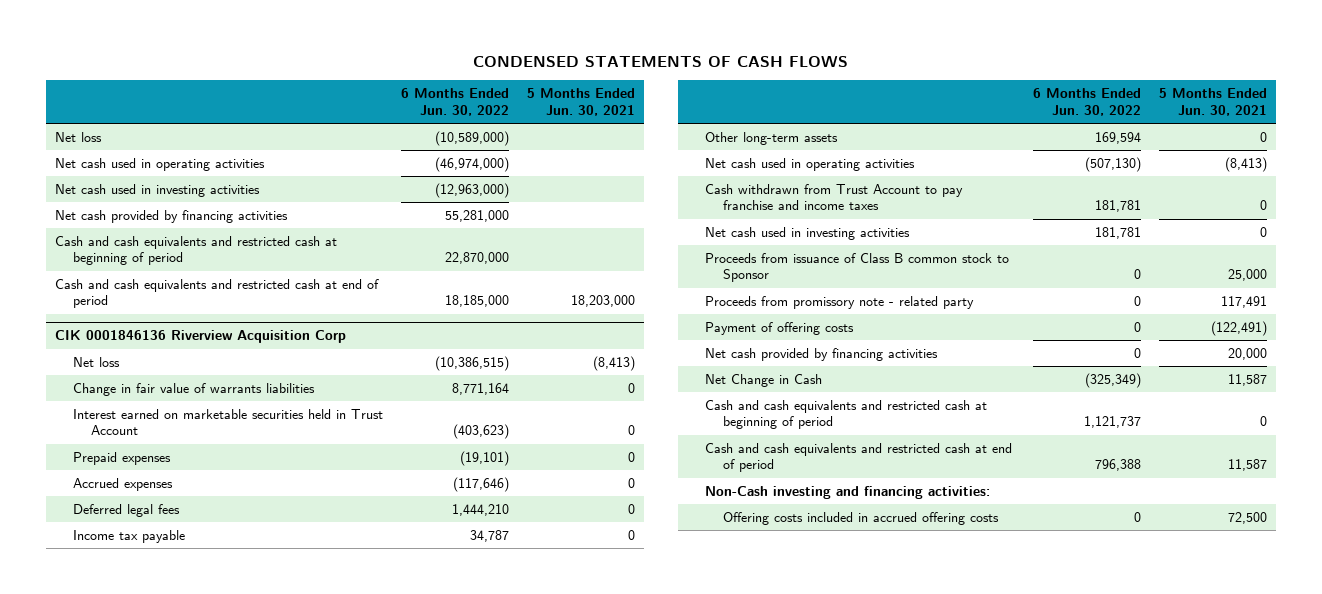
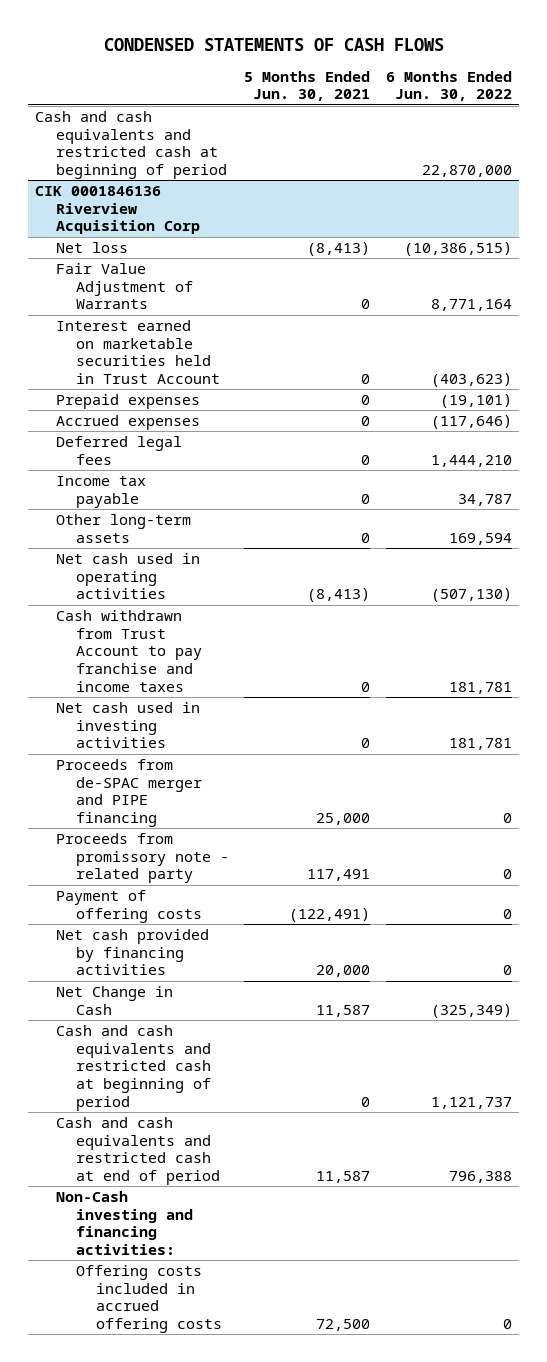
[55,131,103,142] Net loss -> none
[55,157,266,171] Net cash used in operating activities -> none
[55,183,261,197] Net cash used in investing activities -> none
[55,209,289,223] Net cash provided by financing activities -> none
[55,278,380,309] Cash and cash equivalents and restricted cash at end of period -> none
[73,382,316,396] Change in fair value of warrants liabilities -> [55,263,193,310] Fair Value Adjustment of Warrants
[704,252,1009,283] Proceeds from issuance of Class B common stock to Sponsor -> [55,759,202,828] Proceeds from de-SPAC merger and PIPE financing

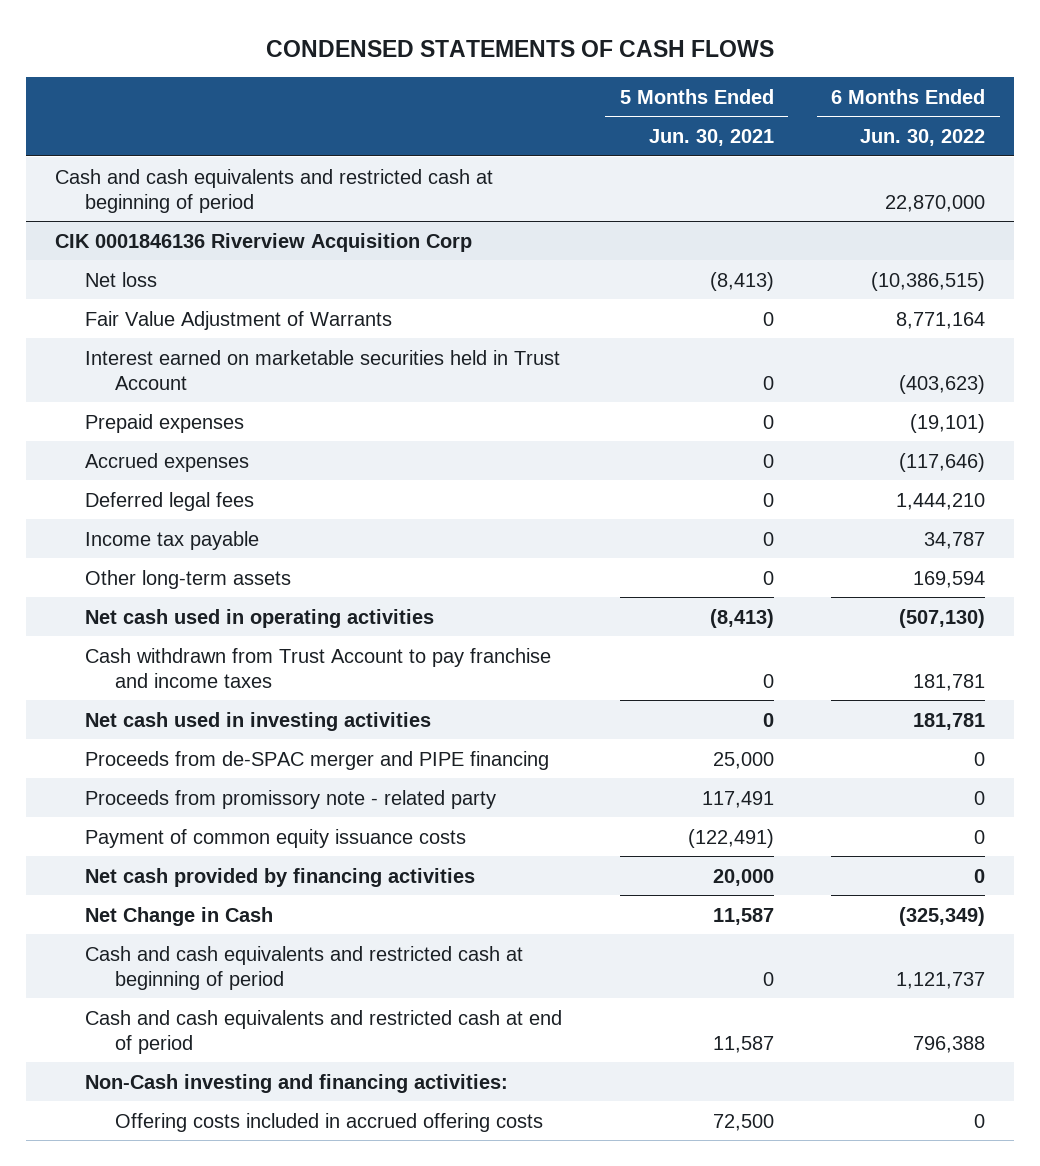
[55,890,202,923] Payment of offering costs -> [84,828,466,848] Payment of common equity issuance costs

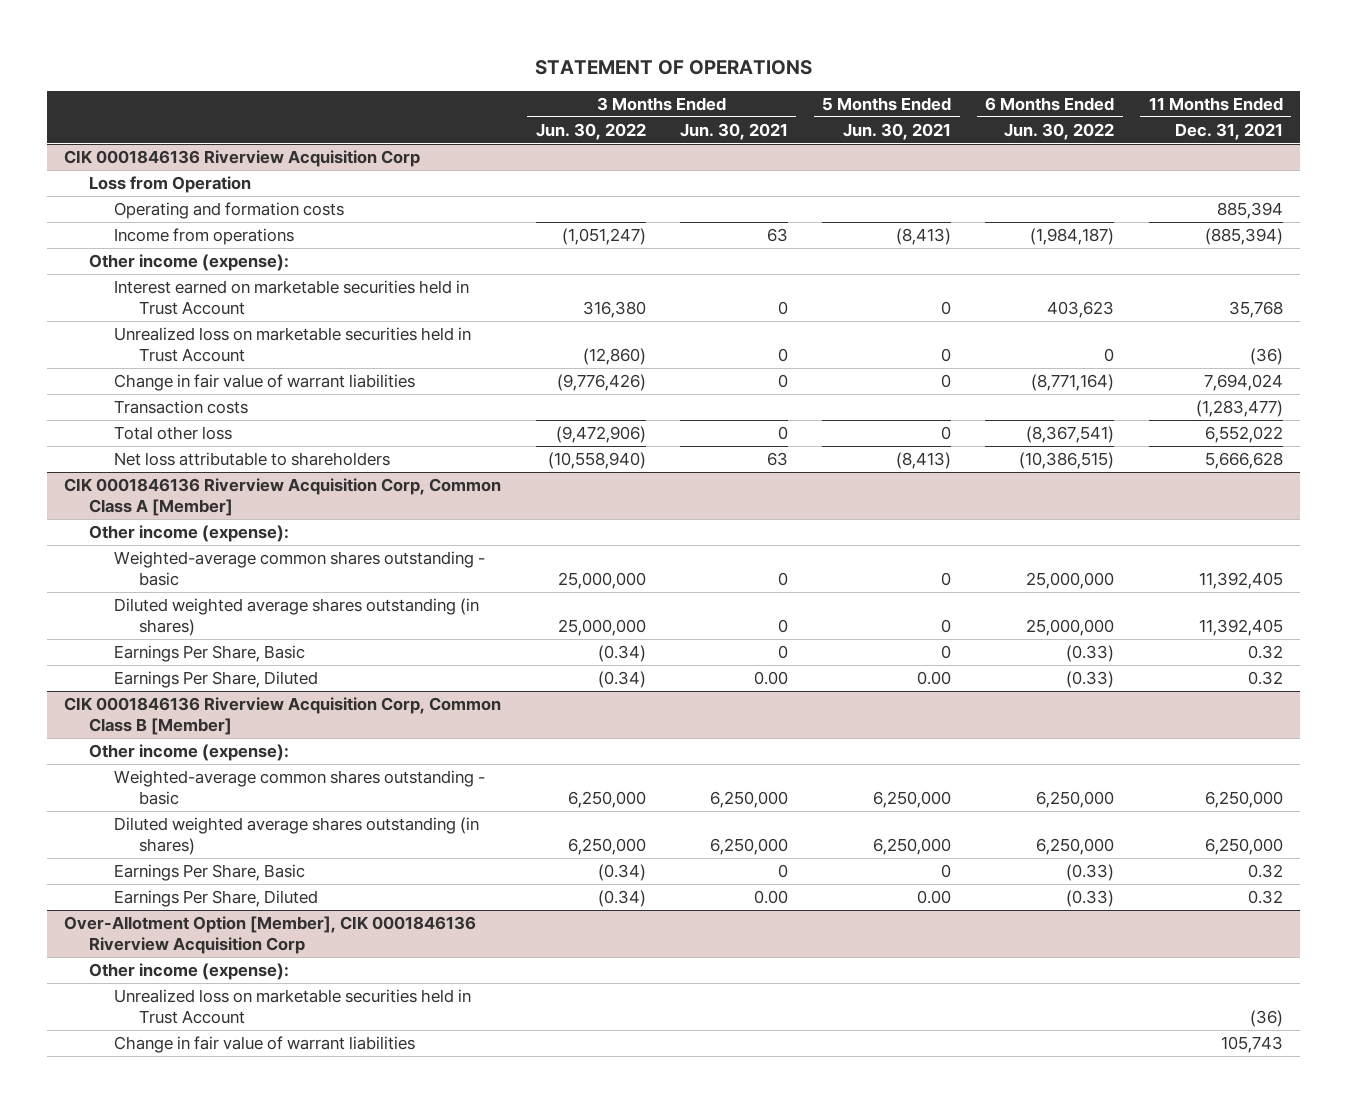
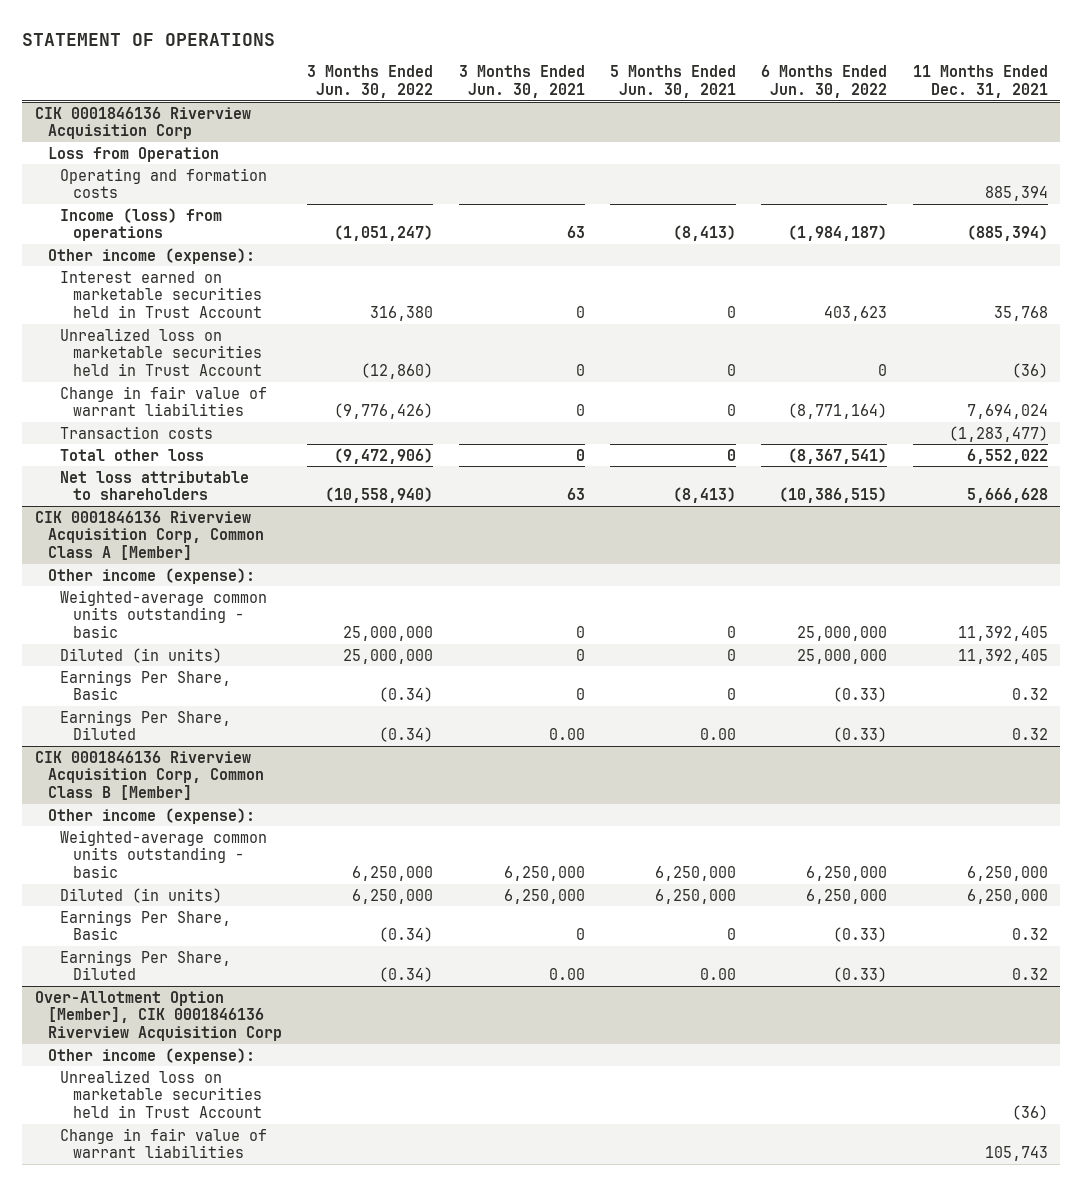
[114,227,295,245] Income from operations -> [60,207,223,242] Income (loss) from operations
[114,550,486,587] Weighted-average common shares outstanding - basic -> [60,589,268,639] Weighted-average common units outstanding - basic
[114,597,480,637] Diluted weighted average shares outstanding (in shares) -> [60,647,223,663] Diluted (in units)
[114,769,486,806] Weighted-average common shares outstanding - basic -> [60,829,268,879] Weighted-average common units outstanding - basic
[114,816,480,856] Diluted weighted average shares outstanding (in shares) -> [60,887,223,903] Diluted (in units)

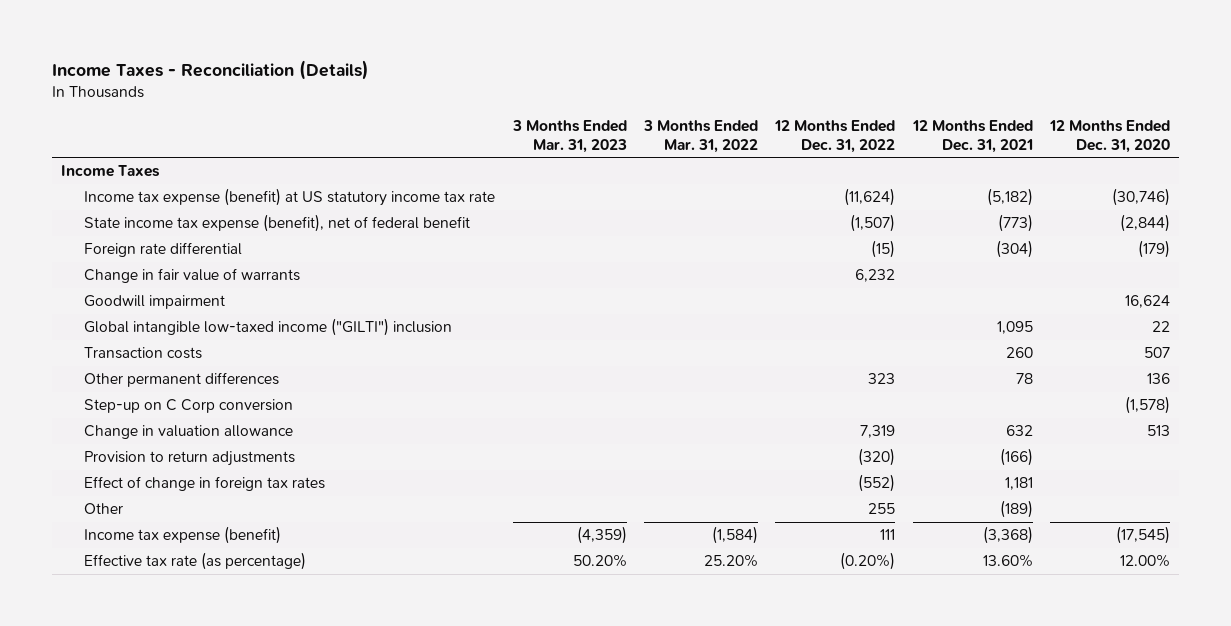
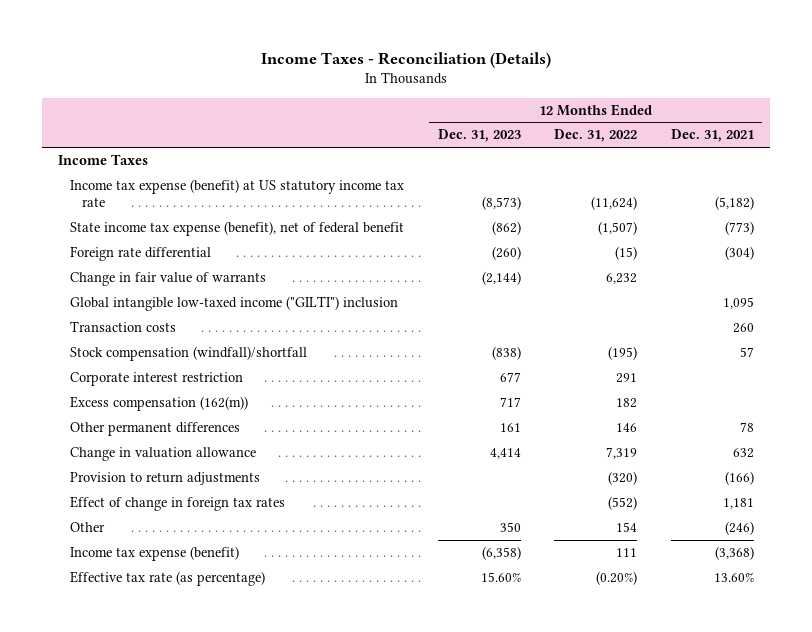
[511,119,627,153] 3 Months Ended Mar. 31, 2023 -> none
[642,119,758,153] 3 Months Ended Mar. 31, 2022 -> none
[1048,119,1170,153] 12 Months Ended Dec. 31, 2020 -> none
none -> [437,129,521,143] Dec. 31, 2023
[84,295,226,310] Goodwill impairment -> none
[84,399,294,414] Step-up on C Corp conversion -> none
none -> [70,346,308,362] Stock compensation (windfall)/shortfall
none -> [70,372,244,387] Corporate interest restriction
none -> [70,396,249,412] Excess compensation (162(m))
[868,373,896,385] 323 -> [616,423,638,433] 146
[868,503,896,515] 255 -> [616,522,638,533] 154
[999,500,1033,519] (189) -> [724,521,754,536] (246)

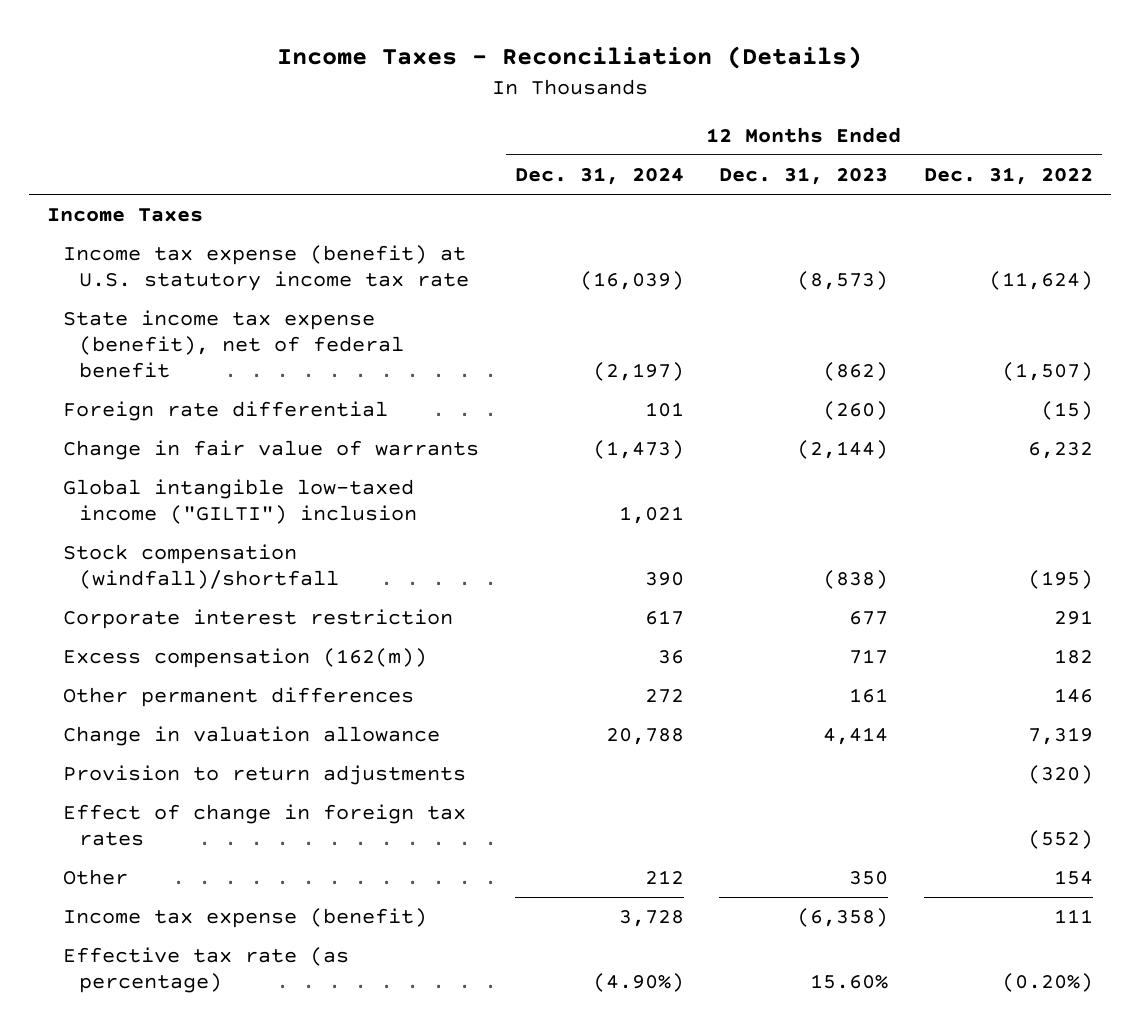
[670,129,754,143] Dec. 31, 2021 -> none
none -> [514,167,684,186] Dec. 31, 2024
[70,179,405,208] Income tax expense (benefit) at US statutory income tax rate -> [62,245,469,292] Income tax expense (benefit) at U.S. statutory income tax rate
[70,321,177,333] Transaction costs -> none

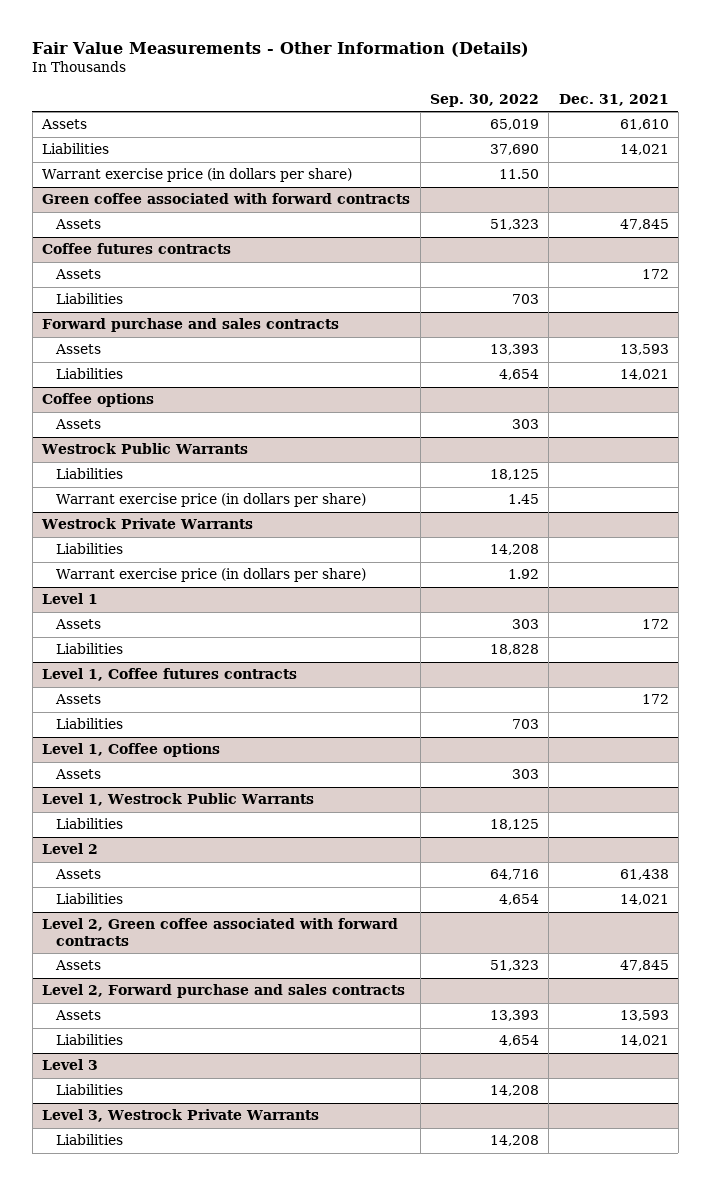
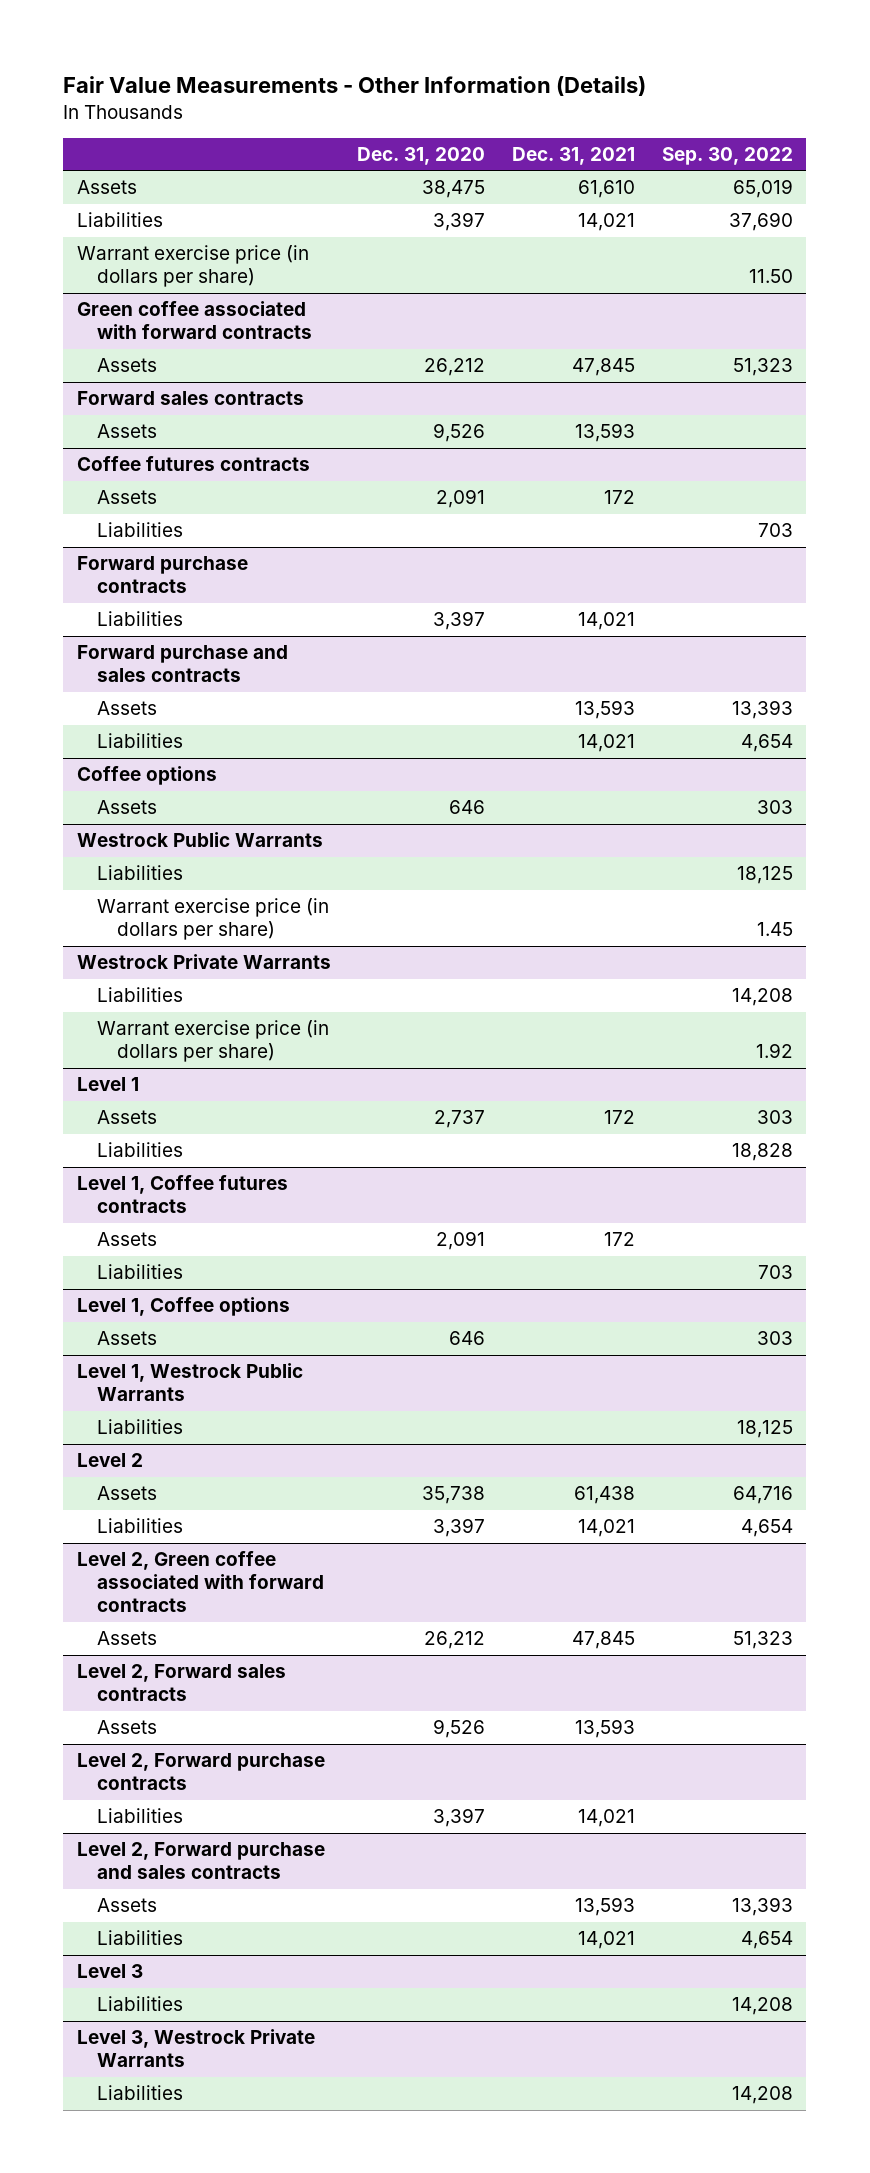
none -> [357,146,486,165] Dec. 31, 2020
none -> [76,391,304,406] Forward sales contracts
none -> [96,424,157,439] Assets
none -> [76,556,248,594] Forward purchase contracts
none -> [96,611,183,627] Liabilities
none -> [76,1664,286,1702] Level 2, Forward sales contracts
none -> [96,1720,157,1735] Assets
none -> [76,1753,325,1791] Level 2, Forward purchase contracts
none -> [96,1808,183,1824] Liabilities

